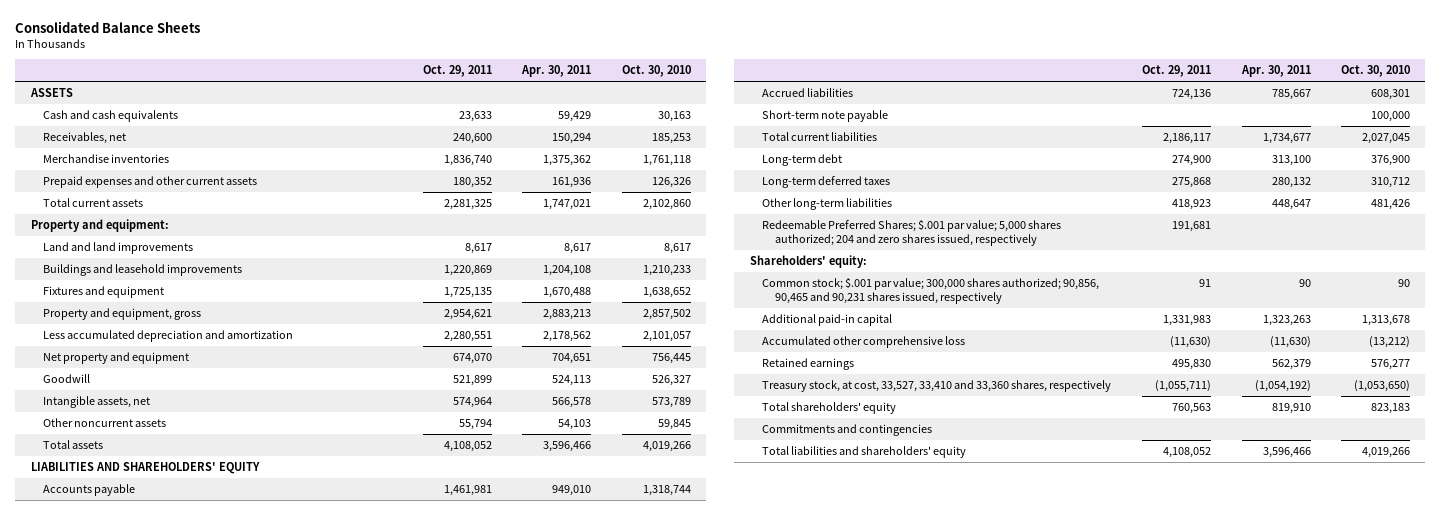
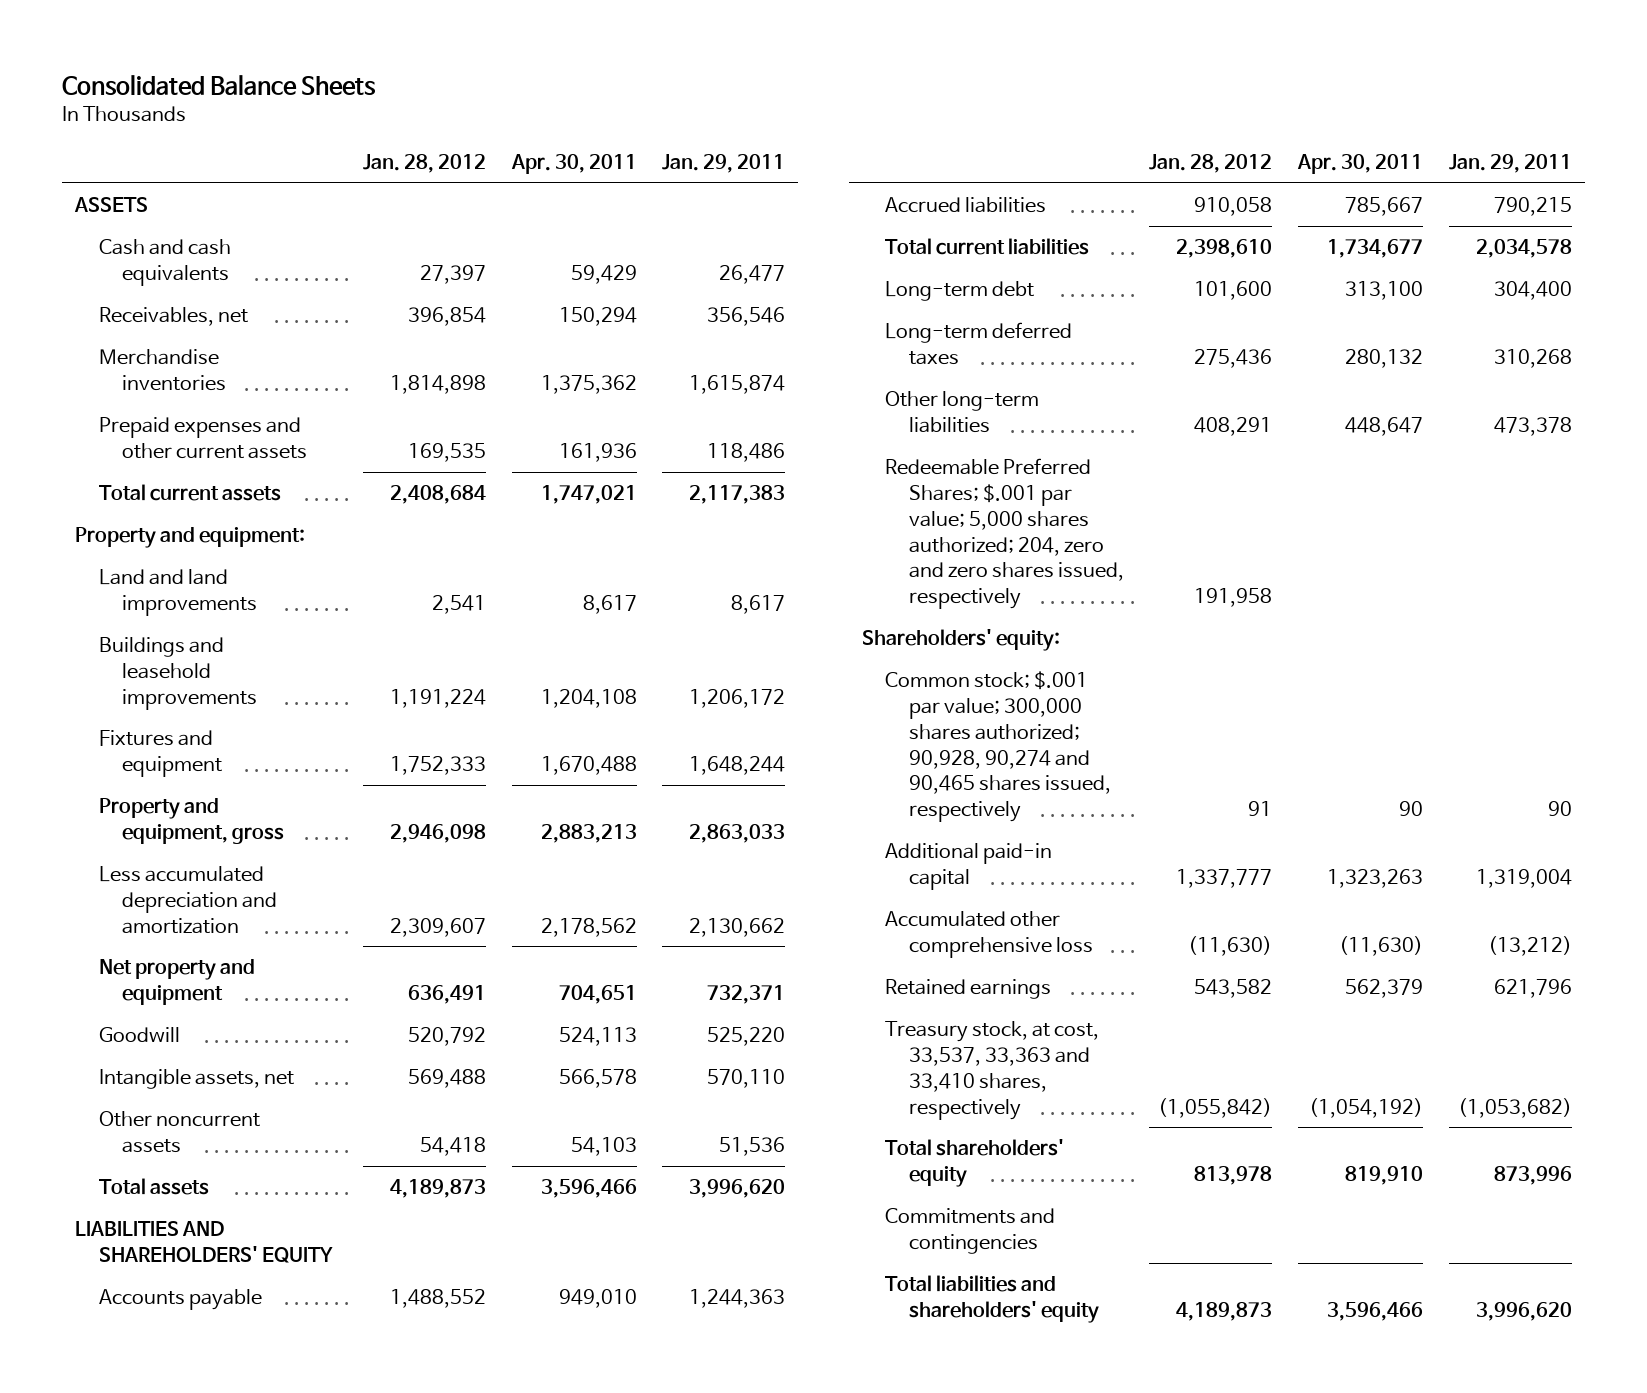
[422,65,492,78] Oct. 29, 2011 -> none
[622,65,692,78] Oct. 30, 2010 -> none
none -> [362,154,486,174] Jan. 28, 2012
none -> [662,154,786,174] Jan. 29, 2011
[762,110,889,123] Short-term note payable -> none
[762,219,1062,246] Redeemable Preferred Shares; $.001 par value; 5,000 shares authorized; 204 and zero shares issued, respectively -> [885,458,1124,610] Redeemable Preferred Shares; $.001 par value; 5,000 shares authorized; 204, zero and zero shares issued, respectively
[762,277,1100,304] Common stock; $.001 par value; 300,000 shares authorized; 90,856, 90,465 and 90,231 shares issued, respectively -> [885,671,1111,823] Common stock; $.001 par value; 300,000 shares authorized; 90,928, 90,274 and 90,465 shares issued, respectively
[762,380,1112,393] Treasury stock, at cost, 33,527, 33,410 and 33,360 shares, respectively -> [885,1021,1100,1120] Treasury stock, at cost, 33,537, 33,363 and 33,410 shares, respectively

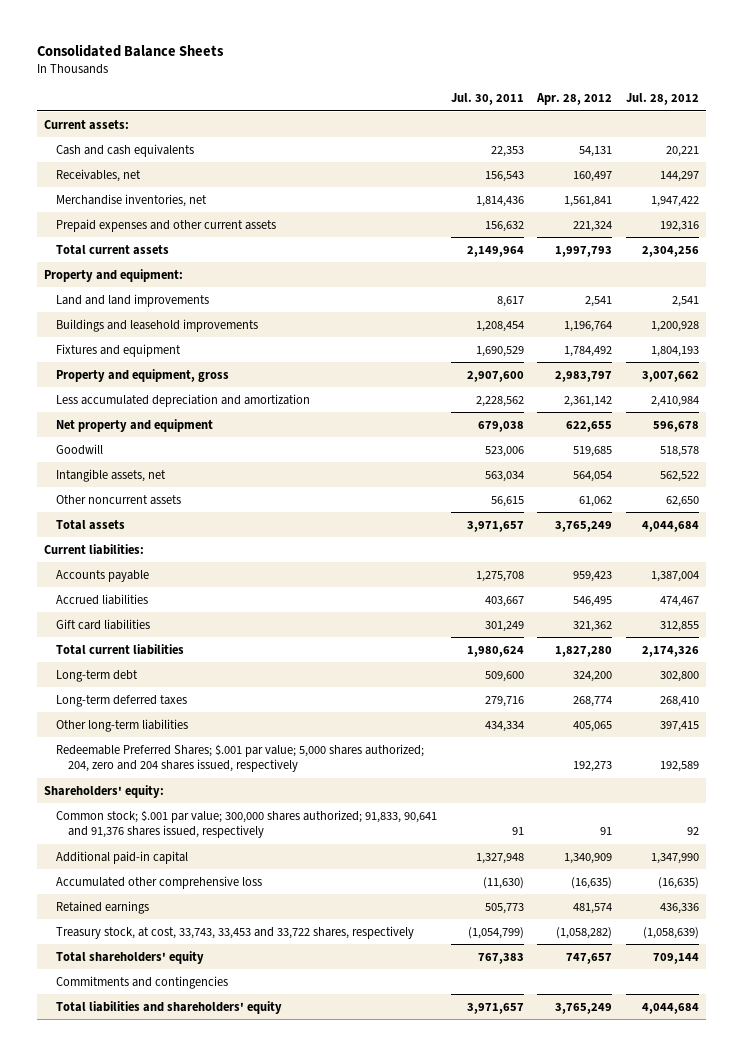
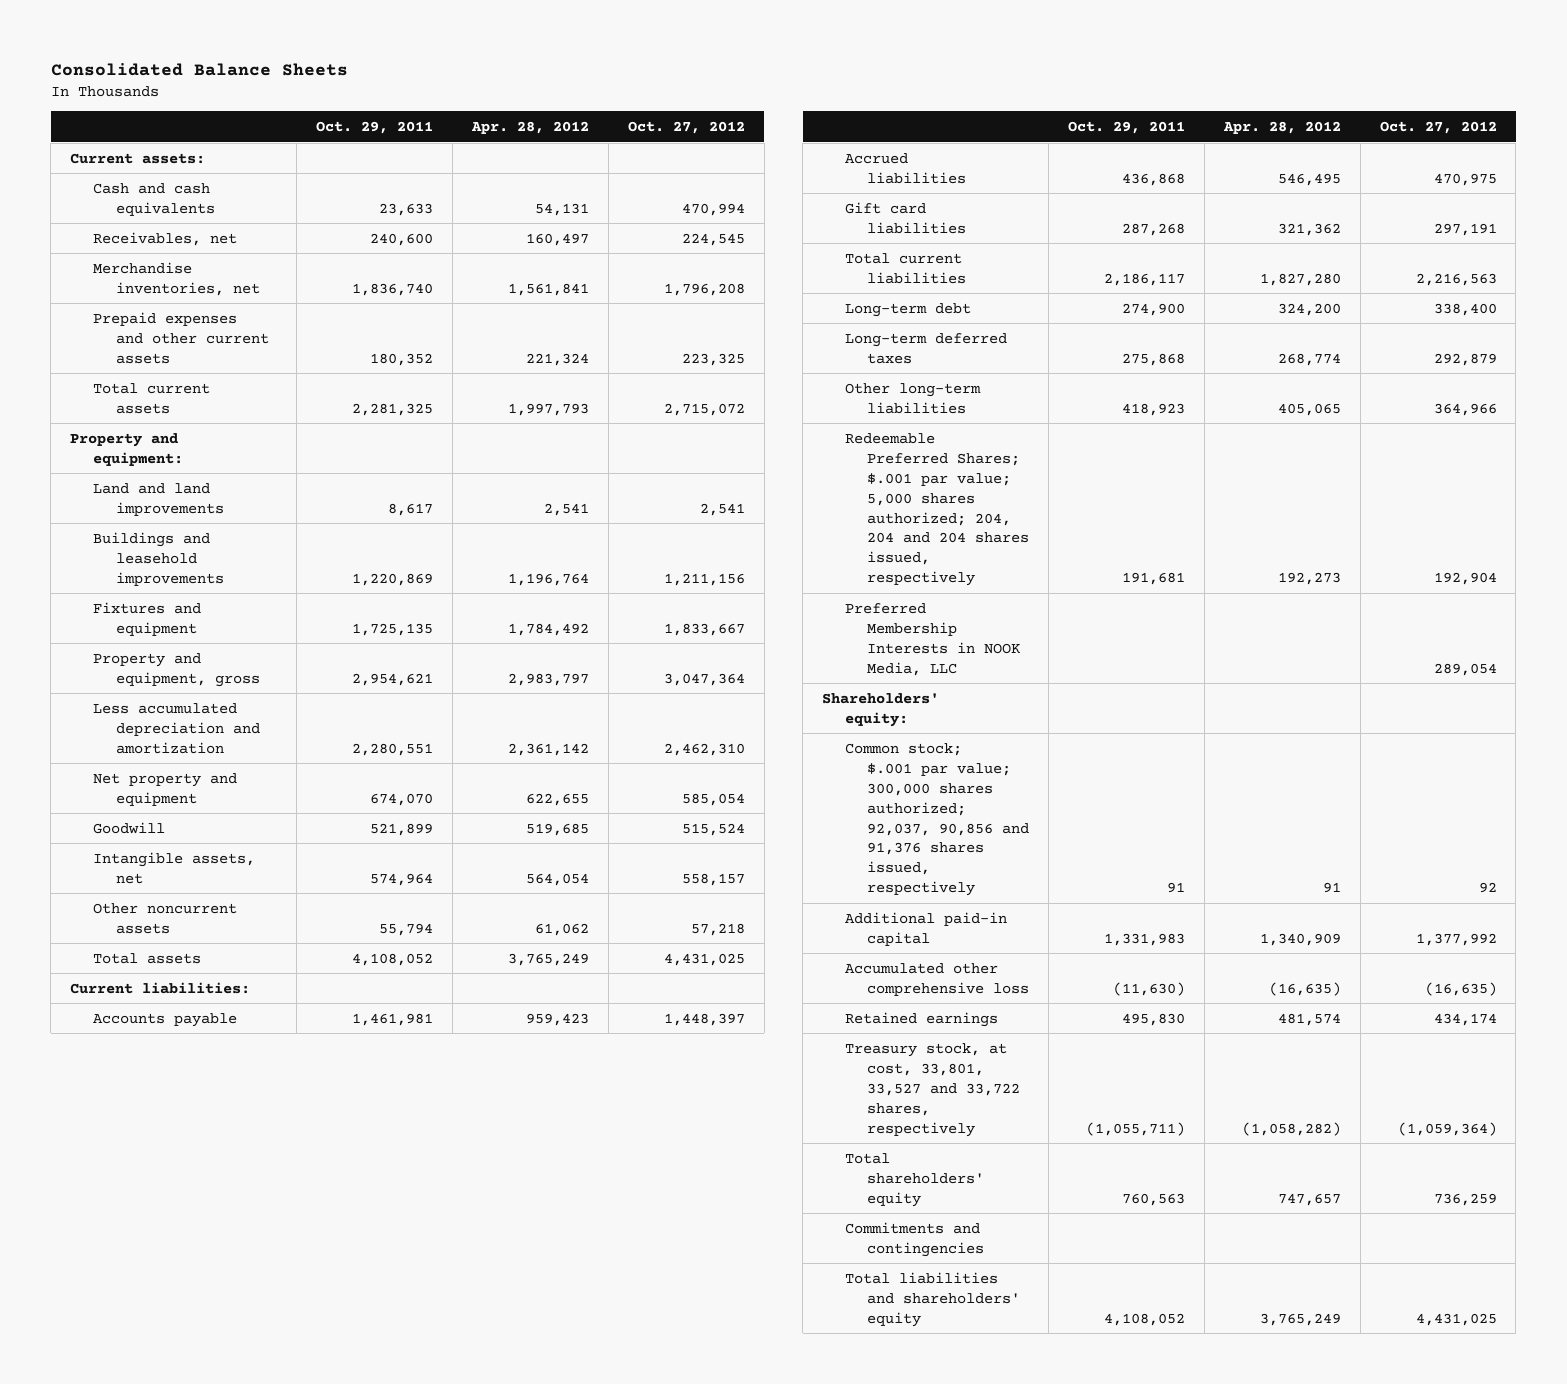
[450,93,524,106] Jul. 30, 2011 -> none
[626,93,700,106] Jul. 28, 2012 -> none
none -> [316,120,434,134] Oct. 29, 2011
none -> [627,120,745,134] Oct. 27, 2012
[55,743,424,773] Redeemable Preferred Shares; $.001 par value; 5,000 shares authorized; 204, zero and 204 shares issued, respectively -> [844,432,1030,587] Redeemable Preferred Shares; $.001 par value; 5,000 shares authorized; 204, 204 and 204 shares issued, respectively
none -> [844,602,1021,676] Preferred Membership Interests in NOOK Media, LLC
[55,809,437,839] Common stock; $.001 par value; 300,000 shares authorized; 91,833, 90,641 and 91,376 shares issued, respectively -> [844,742,1030,897] Common stock; $.001 par value; 300,000 shares authorized; 92,037, 90,856 and 91,376 shares issued, respectively
[55,925,414,939] Treasury stock, at cost, 33,743, 33,453 and 33,722 shares, respectively -> [844,1042,1021,1137] Treasury stock, at cost, 33,801, 33,527 and 33,722 shares, respectively

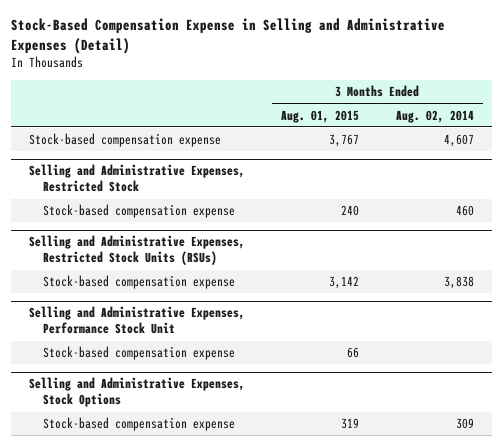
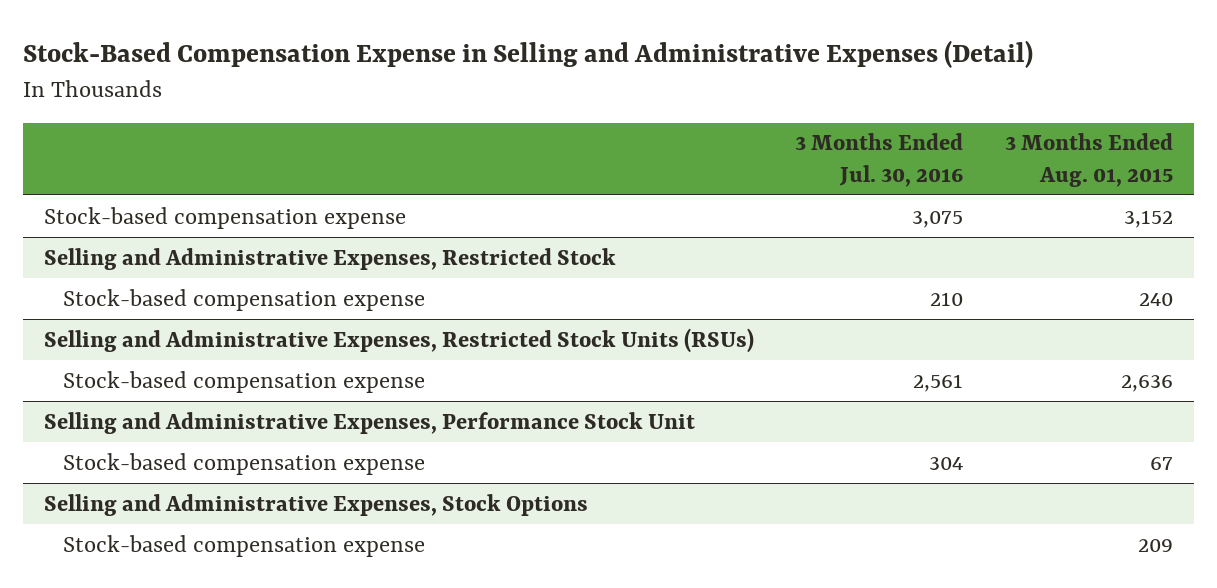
[395,109,474,123] Aug. 02, 2014 -> none
none -> [795,133,964,187] 3 Months Ended Jul. 30, 2016
[329,134,360,148] 3,767 -> [1124,209,1174,228] 3,152
[329,276,360,290] 3,142 -> [1121,374,1174,392] 2,636
[347,347,360,359] 66 -> [1150,456,1174,470] 67
[341,418,360,430] 319 -> [1138,538,1174,552] 209

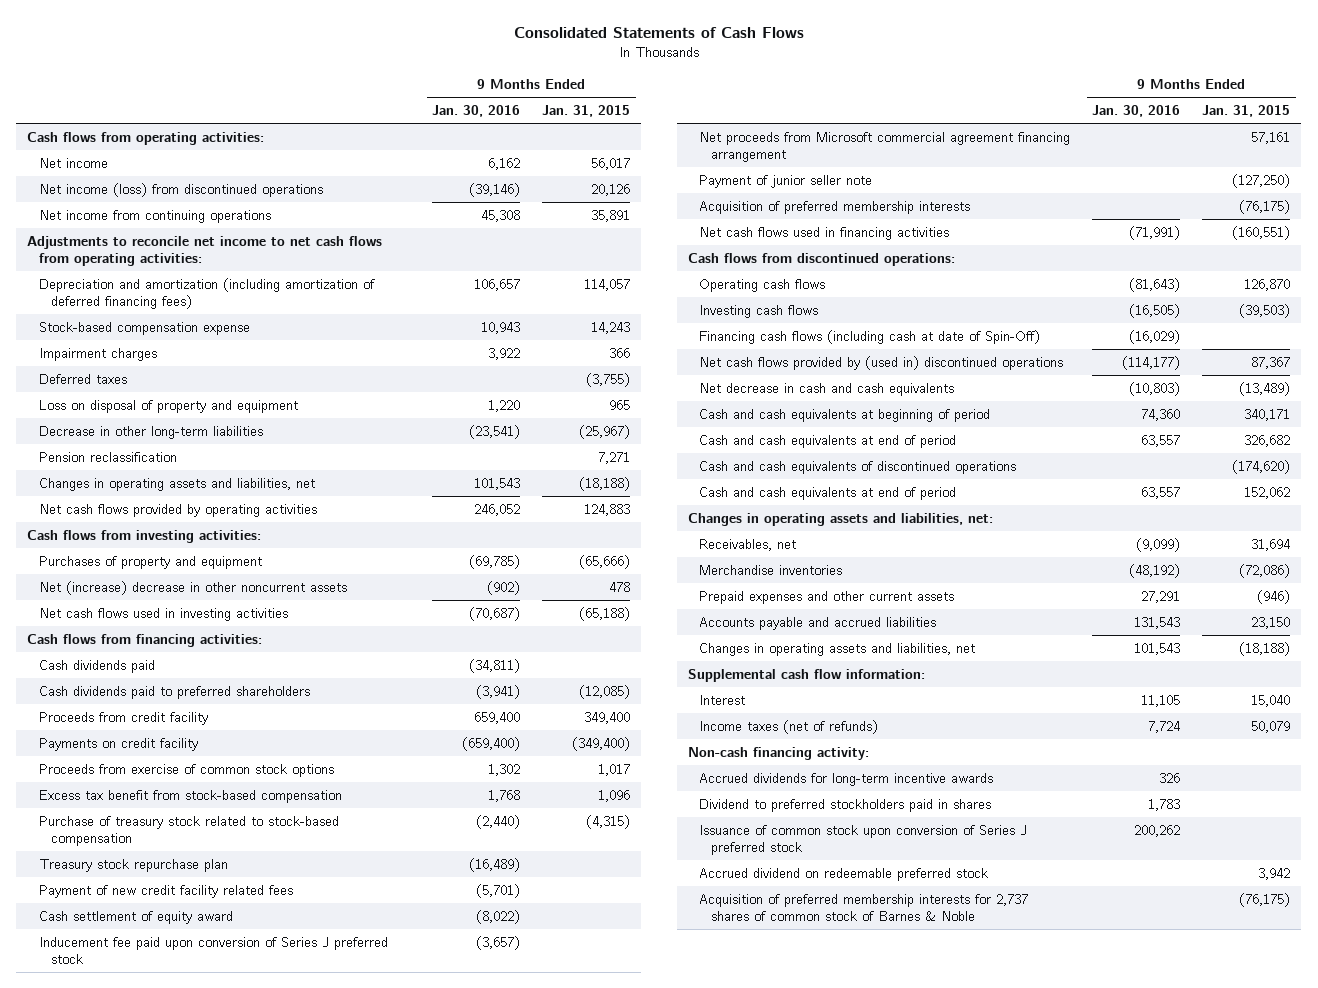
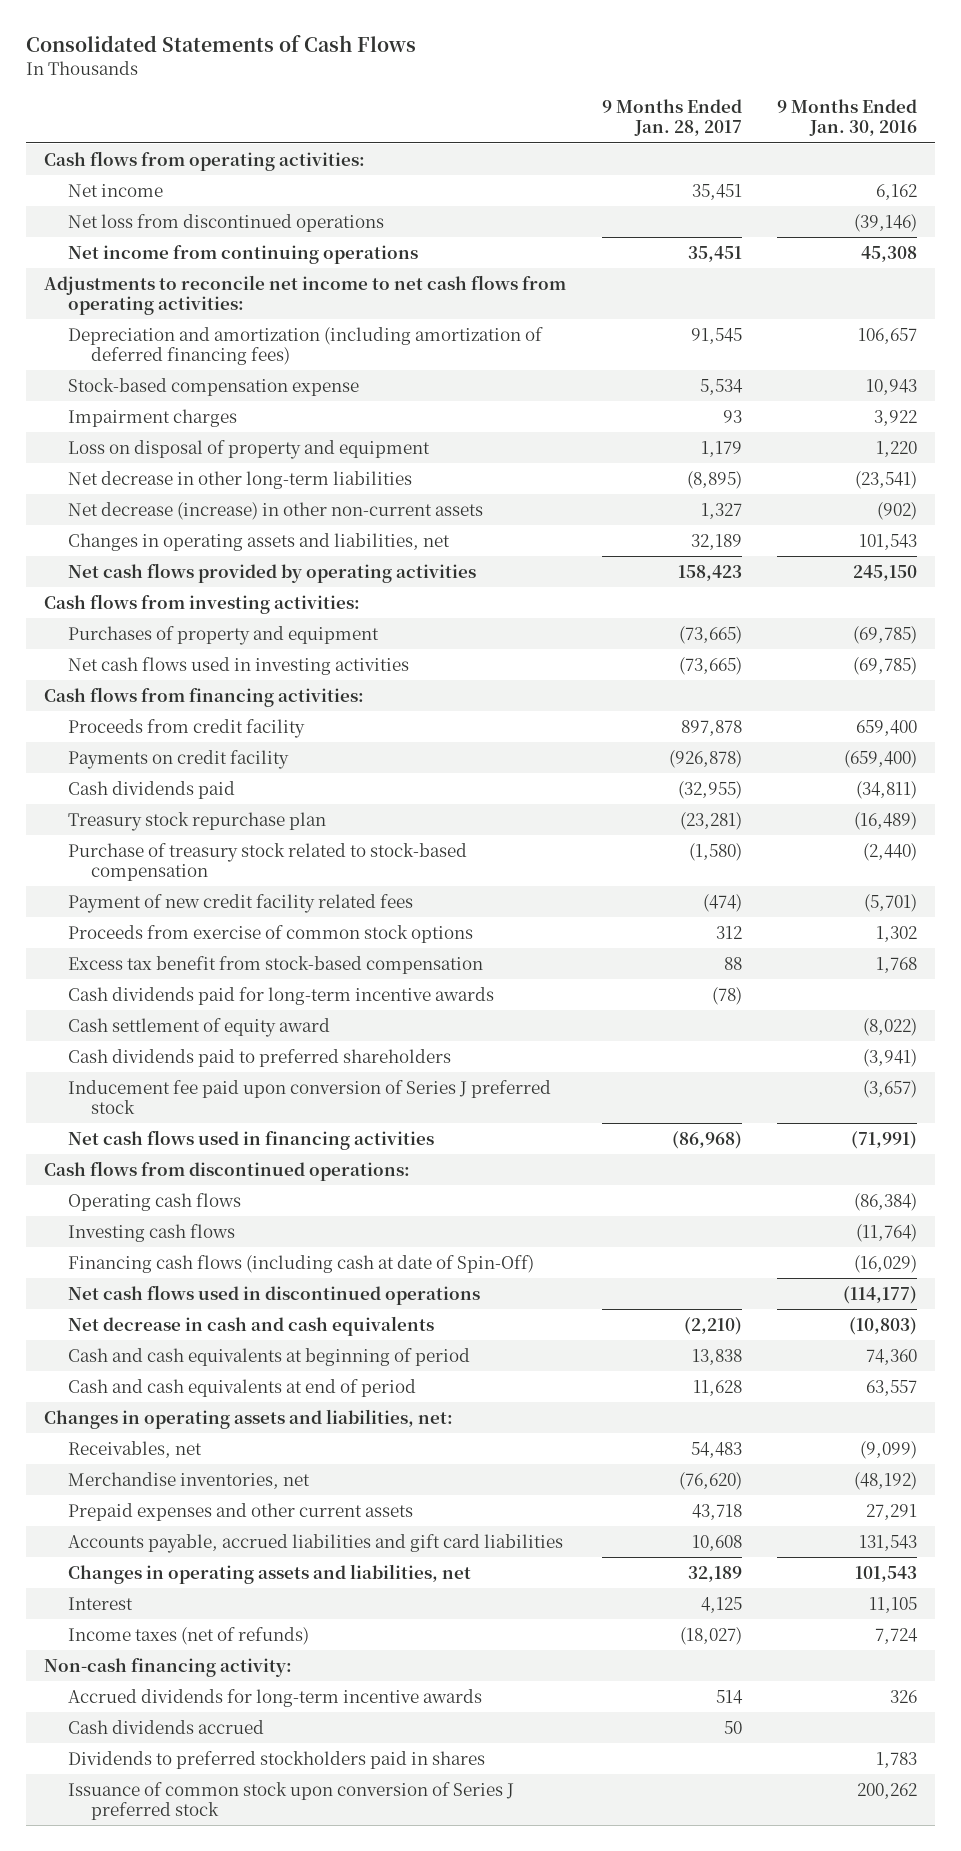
[542,105,631,118] Jan. 31, 2015 -> none
none -> [601,99,742,137] 9 Months Ended Jan. 28, 2017
[39,182,324,197] Net income (loss) from discontinued operations -> [67,213,384,232] Net loss from discontinued operations
[39,373,128,384] Deferred taxes -> none
[39,451,178,462] Pension reclassification -> none
[39,425,264,439] Decrease in other long-term liabilities -> [67,470,412,489] Net decrease in other long-term liabilities
none -> [67,501,483,520] Net decrease (increase) in other non-current assets
[474,503,521,516] 246,052 -> [853,564,918,581] 245,150
[39,580,348,595] Net (increase) decrease in other noncurrent assets -> none
[469,606,521,621] (70,687) -> [853,656,918,675] (69,785)
[39,659,156,673] Cash dividends paid -> [67,780,235,799] Cash dividends paid
[39,815,340,847] Purchase of treasury stock related to stock-based compensation -> [67,842,467,881] Purchase of treasury stock related to stock-based compensation
[39,763,335,777] Proceeds from exercise of common stock options -> [67,924,473,943] Proceeds from exercise of common stock options
[39,789,343,803] Excess tax benefit from stock-based compensation -> [67,955,483,974] Excess tax benefit from stock-based compensation
none -> [67,986,494,1005] Cash dividends paid for long-term incentive awards
[39,685,311,699] Cash dividends paid to preferred shareholders -> [67,1048,451,1067] Cash dividends paid to preferred shareholders
[699,131,1071,163] Net proceeds from Microsoft commercial agreement financing arrangement -> none
[699,174,873,188] Payment of junior seller note -> none
[699,200,971,214] Acquisition of preferred membership interests -> none
[1129,277,1181,292] (81,643) -> [854,1192,918,1211] (86,384)
[1129,303,1181,318] (16,505) -> [856,1223,918,1242] (11,764)
[699,355,1064,370] Net cash flows provided by (used in) discontinued operations -> [67,1284,480,1305] Net cash flows used in discontinued operations
[699,460,1017,474] Cash and cash equivalents of discontinued operations -> none
[699,486,957,500] Cash and cash equivalents at end of period -> none
[699,564,843,575] Merchandise inventories -> [67,1471,310,1489] Merchandise inventories, net
[699,616,937,630] Accounts payable and accrued liabilities -> [67,1533,563,1553] Accounts payable, accrued liabilities and gift card liabilities
[687,668,925,682] Supplemental cash flow information: -> none
none -> [67,1719,264,1734] Cash dividends accrued
[699,798,992,812] Dividend to preferred stockholders paid in shares -> [67,1750,485,1769] Dividends to preferred stockholders paid in shares
[699,867,989,881] Accrued dividend on redeemable preferred stock -> none
[699,893,1029,922] Acquisition of preferred membership interests for 2,737 shares of common stock of Barnes & Noble -> none

